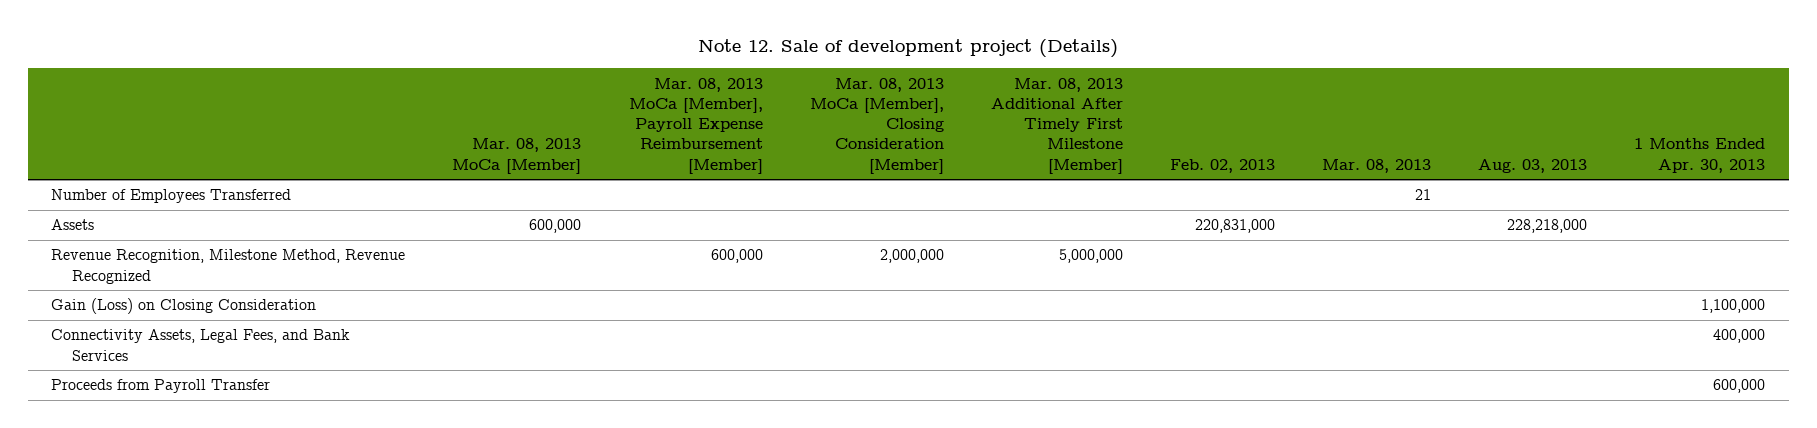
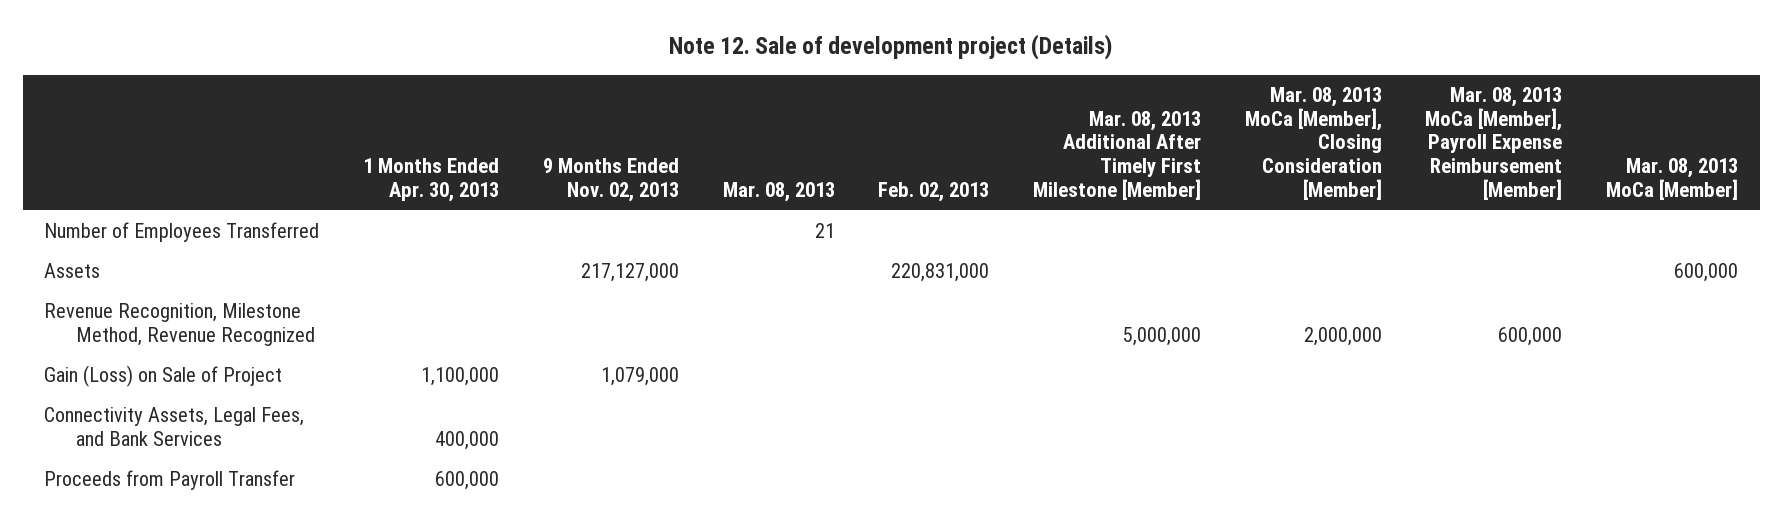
[1478,158,1588,173] Aug. 03, 2013 -> none
none -> [542,158,679,202] 9 Months Ended Nov. 02, 2013
[51,298,317,315] Gain (Loss) on Closing Consideration -> none
none -> [44,365,283,388] Gain (Loss) on Sale of Project

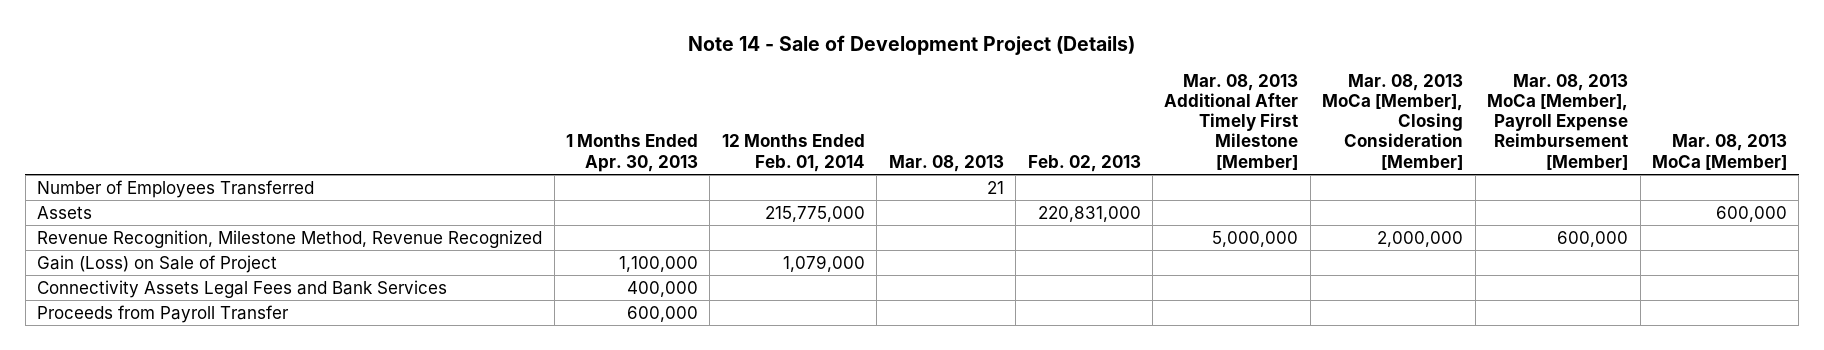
[669,34,1113,61] Note 12. Sale of development project (Details) -> [688,35,1136,56] Note 14 - Sale of Development Project (Details)
[542,158,679,202] 9 Months Ended Nov. 02, 2013 -> none
none -> [721,134,865,172] 12 Months Ended Feb. 01, 2014
[44,407,305,446] Connectivity Assets, Legal Fees, and Bank Services -> [37,279,448,298] Connectivity Assets Legal Fees and Bank Services

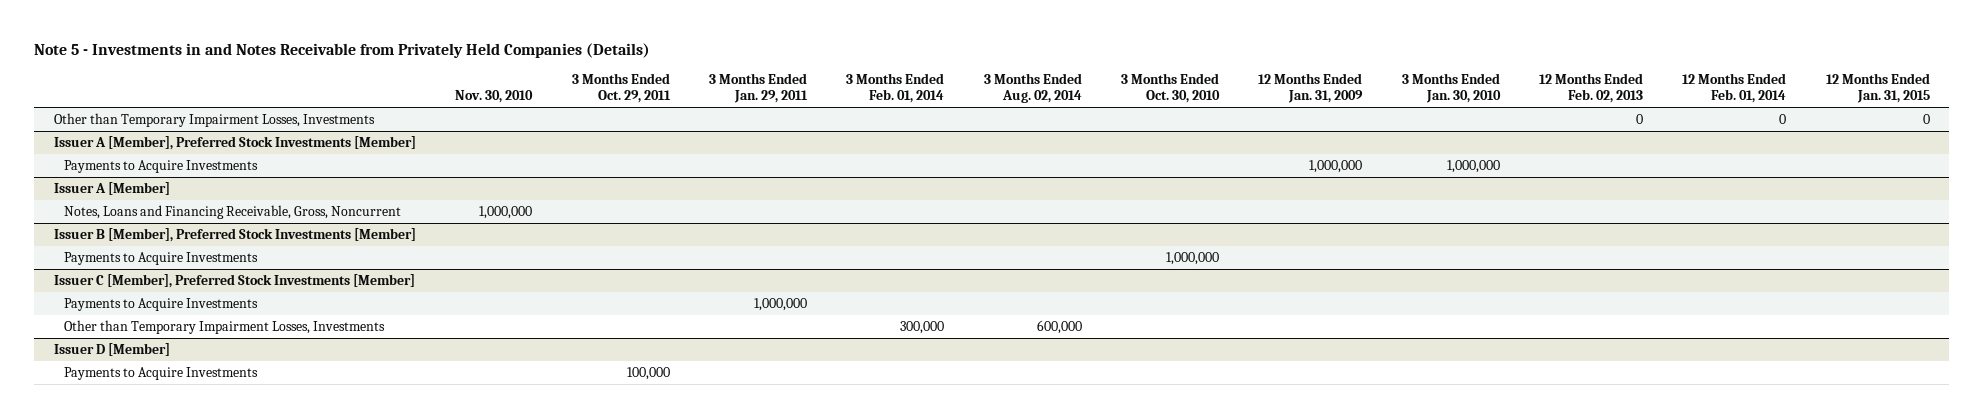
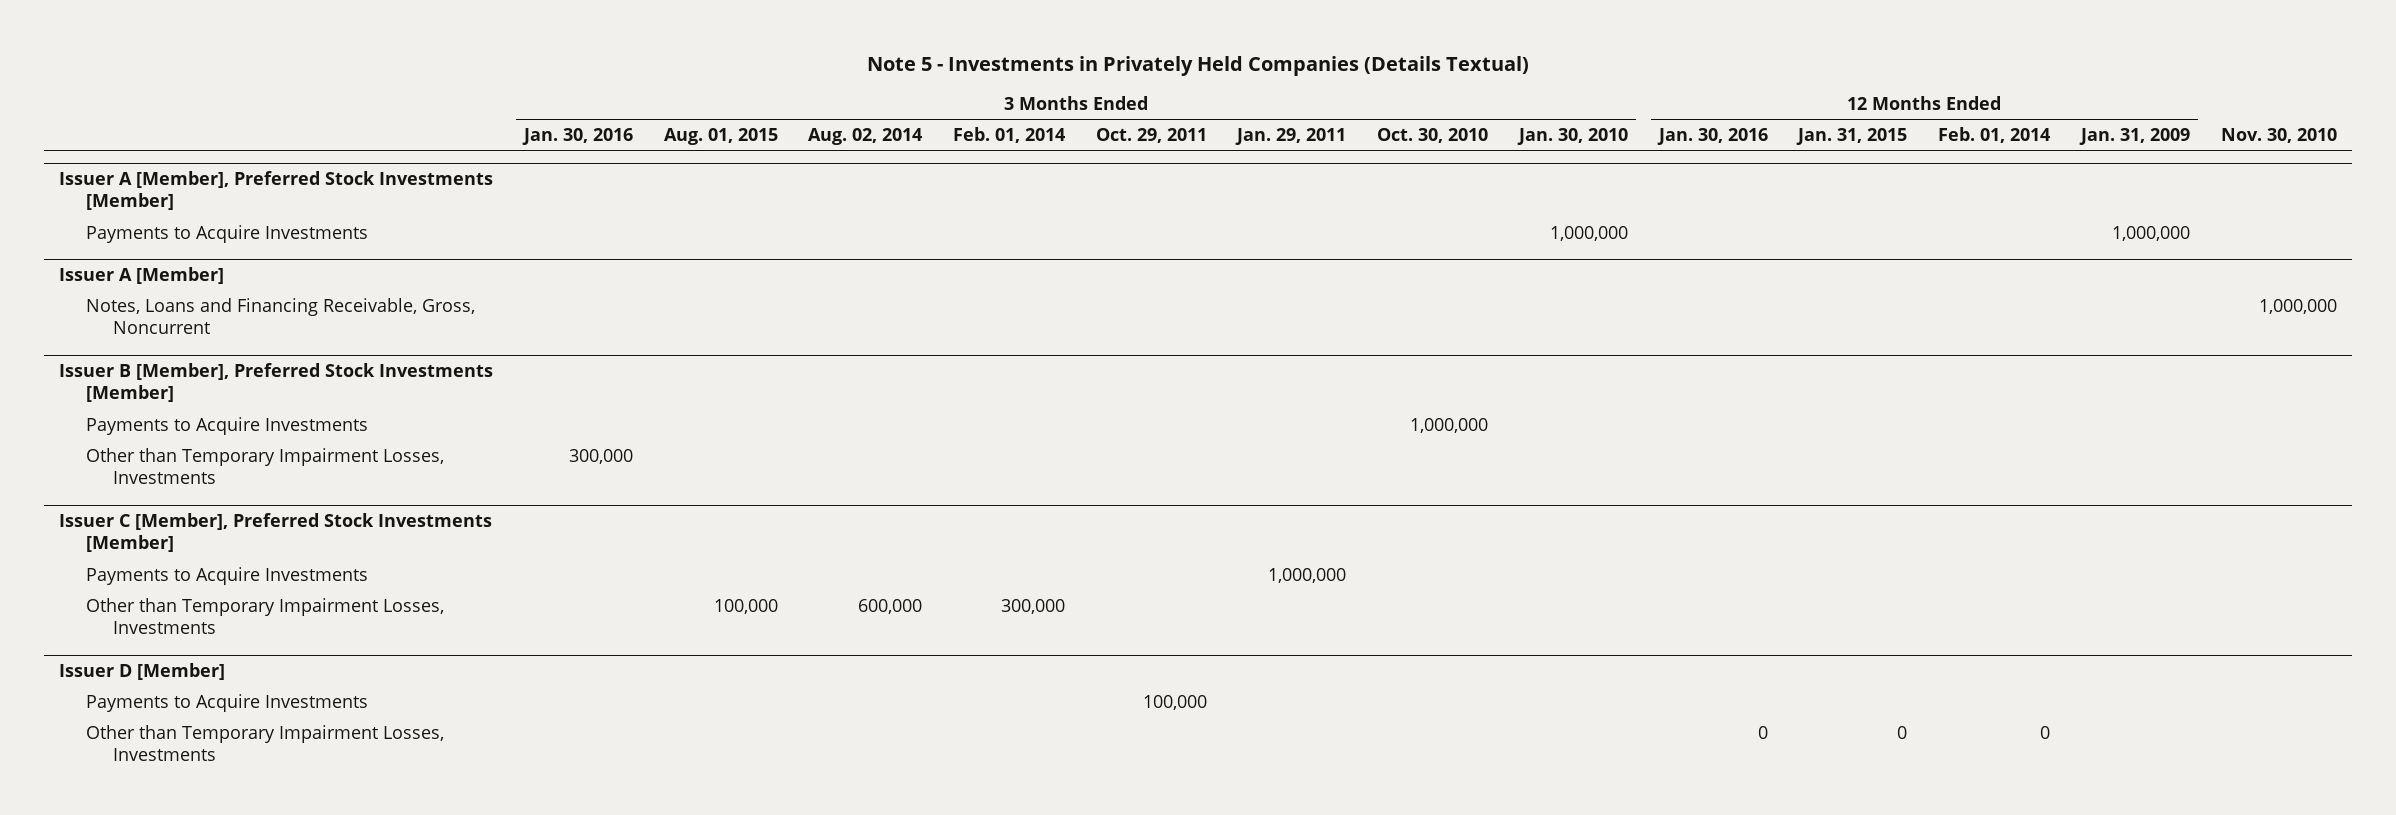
[34,42,651,58] Note 5 - Investments in and Notes Receivable from Privately Held Companies (Details) -> [866,55,1529,76] Note 5 - Investments in Privately Held Companies (Details Textual)
[1538,73,1643,104] 12 Months Ended Feb. 02, 2013 -> none
none -> [521,128,633,146] Jan. 30, 2016
none -> [663,128,778,146] Aug. 01, 2015
none -> [1656,128,1768,146] Jan. 30, 2016
[53,113,375,128] Other than Temporary Impairment Losses, Investments -> none
none -> [86,447,445,485] Other than Temporary Impairment Losses, Investments
none -> [86,724,445,762] Other than Temporary Impairment Losses, Investments

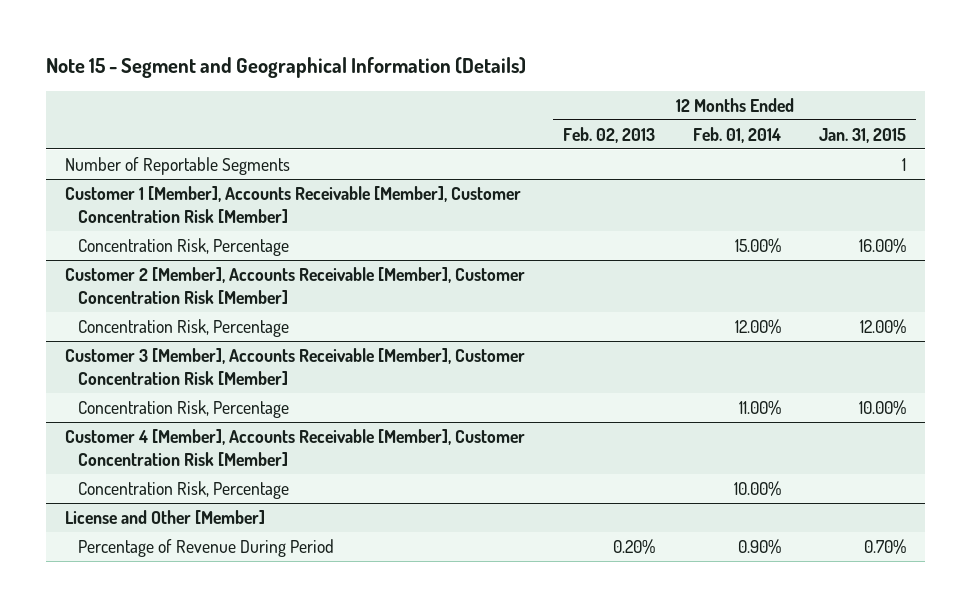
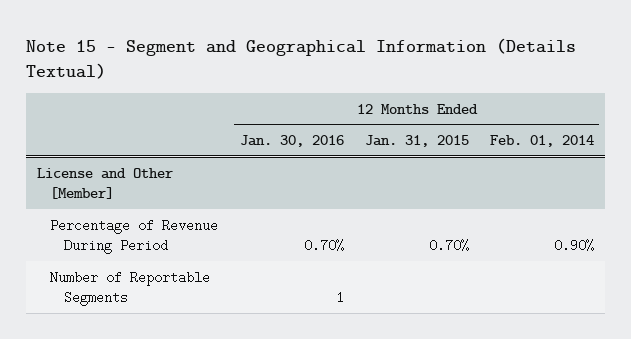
[45,57,526,79] Note 15 - Segment and Geographical Information (Details) -> [26,37,577,79] Note 15 - Segment and Geographical Information (Details Textual)
[563,126,656,143] Feb. 02, 2013 -> none
none -> [239,135,344,148] Jan. 30, 2016
[64,156,290,175] Number of Reportable Segments -> none
[64,185,521,223] Customer 1 [Member], Accounts Receivable [Member], Customer Concentration Risk [Member] -> none
[77,237,289,256] Concentration Risk, Percentage -> none
[64,266,525,304] Customer 2 [Member], Accounts Receivable [Member], Customer Concentration Risk [Member] -> none
[77,318,289,337] Concentration Risk, Percentage -> none
[64,347,525,385] Customer 3 [Member], Accounts Receivable [Member], Customer Concentration Risk [Member] -> none
[77,399,289,418] Concentration Risk, Percentage -> none
[64,428,525,466] Customer 4 [Member], Accounts Receivable [Member], Customer Concentration Risk [Member] -> none
[77,480,289,499] Concentration Risk, Percentage -> none
none -> [50,270,211,307] Number of Reportable Segments

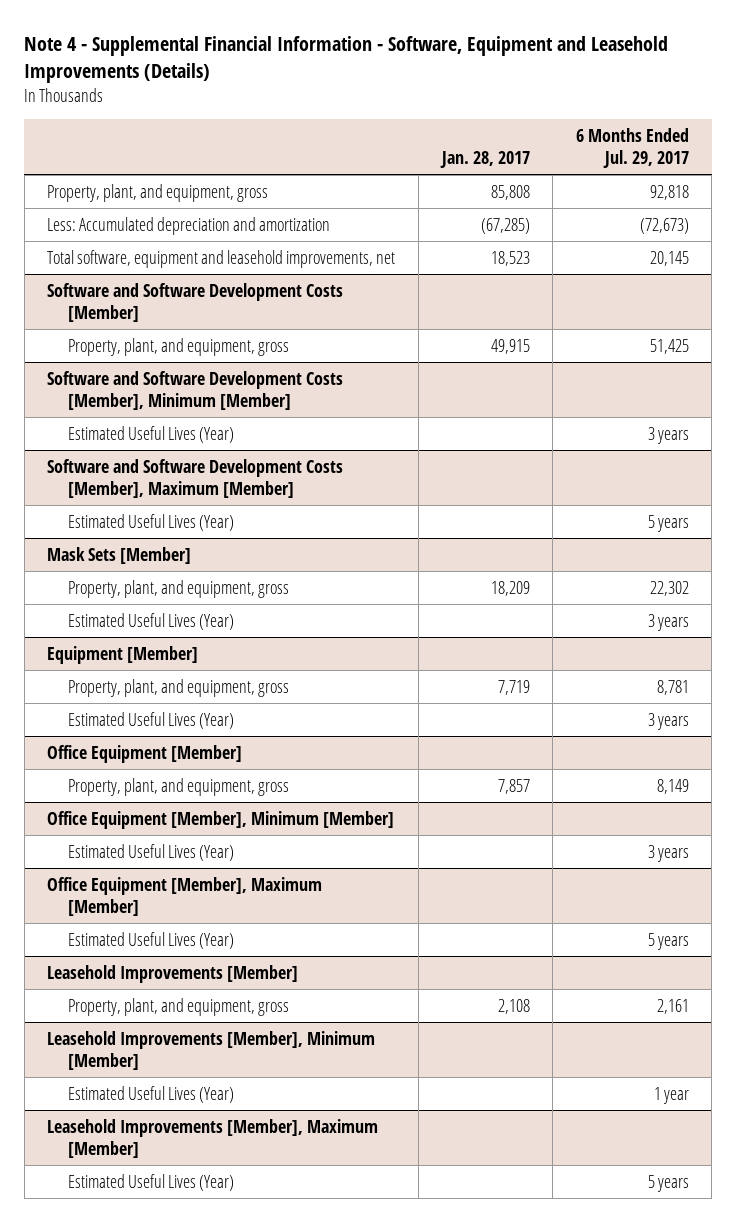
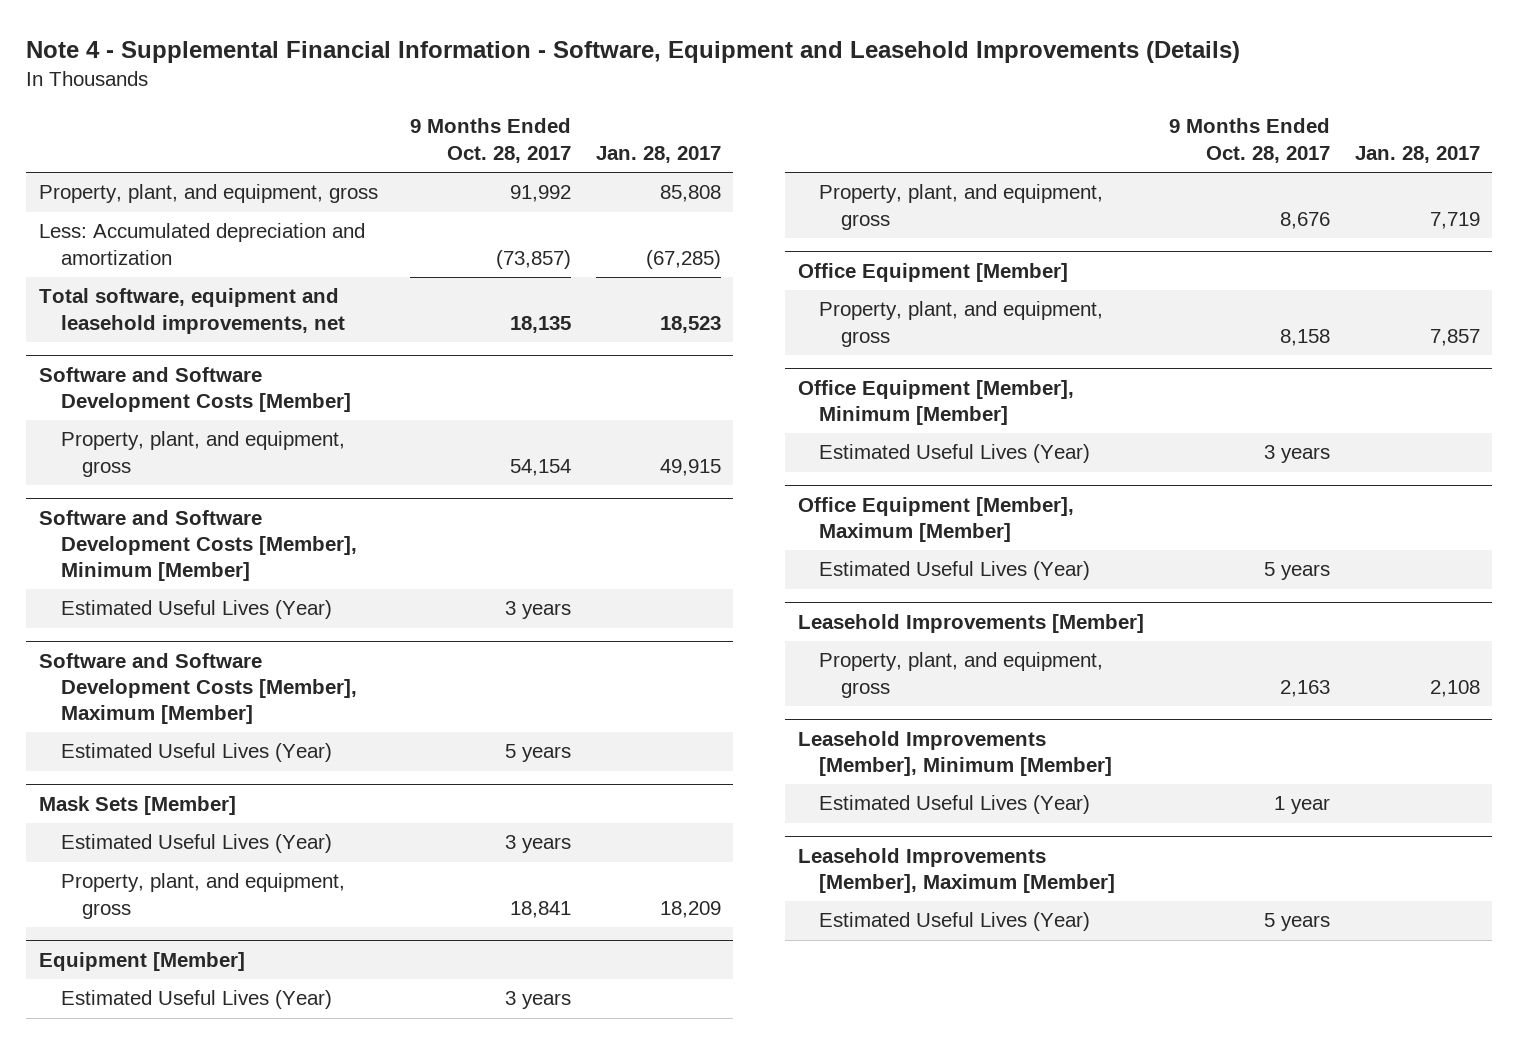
[575,127,689,168] 6 Months Ended Jul. 29, 2017 -> none
none -> [409,118,571,163] 9 Months Ended Oct. 28, 2017
[67,579,289,598] Property, plant, and equipment, gross -> [60,873,345,919] Property, plant, and equipment, gross
[67,678,289,697] Property, plant, and equipment, gross -> [819,184,1104,230] Property, plant, and equipment, gross

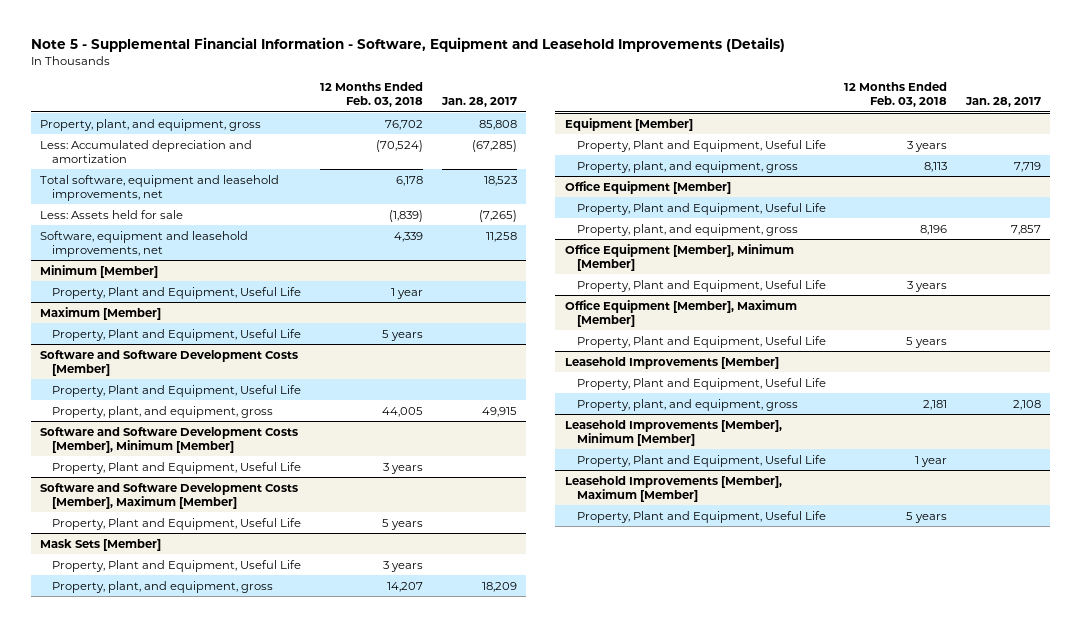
[26,41,1241,64] Note 4 - Supplemental Financial Information - Software, Equipment and Leasehold Improvements (Details) -> [30,37,785,53] Note 5 - Supplemental Financial Information - Software, Equipment and Leasehold Improvements (Details)
[409,118,571,163] 9 Months Ended Oct. 28, 2017 -> none
none -> [320,82,424,108] 12 Months Ended Feb. 03, 2018
none -> [40,209,184,219] Less: Assets held for sale
none -> [40,230,249,257] Software, equipment and leasehold improvements, net
none -> [40,264,159,278] Minimum [Member]
none -> [52,286,302,299] Property, Plant and Equipment, Useful Life
none -> [40,306,162,320] Maximum [Member]
none -> [52,328,302,341] Property, Plant and Equipment, Useful Life
none -> [52,384,302,397] Property, Plant and Equipment, Useful Life
[60,600,332,620] Estimated Useful Lives (Year) -> [52,461,302,474] Property, Plant and Equipment, Useful Life
[60,743,332,763] Estimated Useful Lives (Year) -> [52,517,302,530] Property, Plant and Equipment, Useful Life
[60,834,332,854] Estimated Useful Lives (Year) -> [52,559,302,572] Property, Plant and Equipment, Useful Life
[60,990,332,1010] Estimated Useful Lives (Year) -> [576,139,826,152] Property, Plant and Equipment, Useful Life
none -> [576,202,826,215] Property, Plant and Equipment, Useful Life
[819,444,1091,464] Estimated Useful Lives (Year) -> [576,279,826,292] Property, Plant and Equipment, Useful Life
[819,561,1091,581] Estimated Useful Lives (Year) -> [576,335,826,348] Property, Plant and Equipment, Useful Life
none -> [576,377,826,390] Property, Plant and Equipment, Useful Life
[819,795,1091,815] Estimated Useful Lives (Year) -> [576,454,826,467] Property, Plant and Equipment, Useful Life
[819,912,1091,932] Estimated Useful Lives (Year) -> [576,510,826,523] Property, Plant and Equipment, Useful Life

